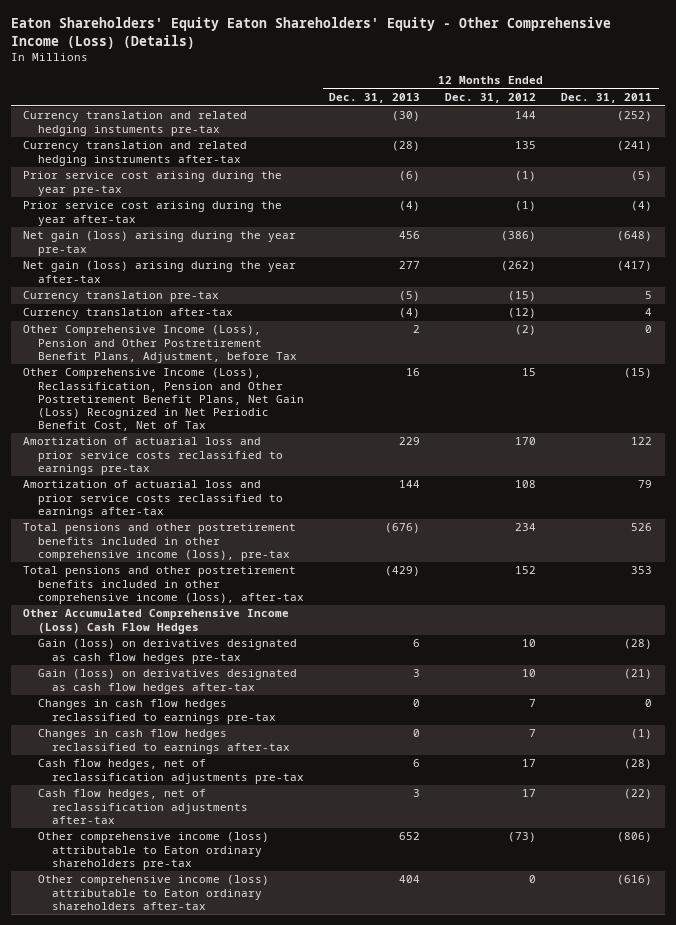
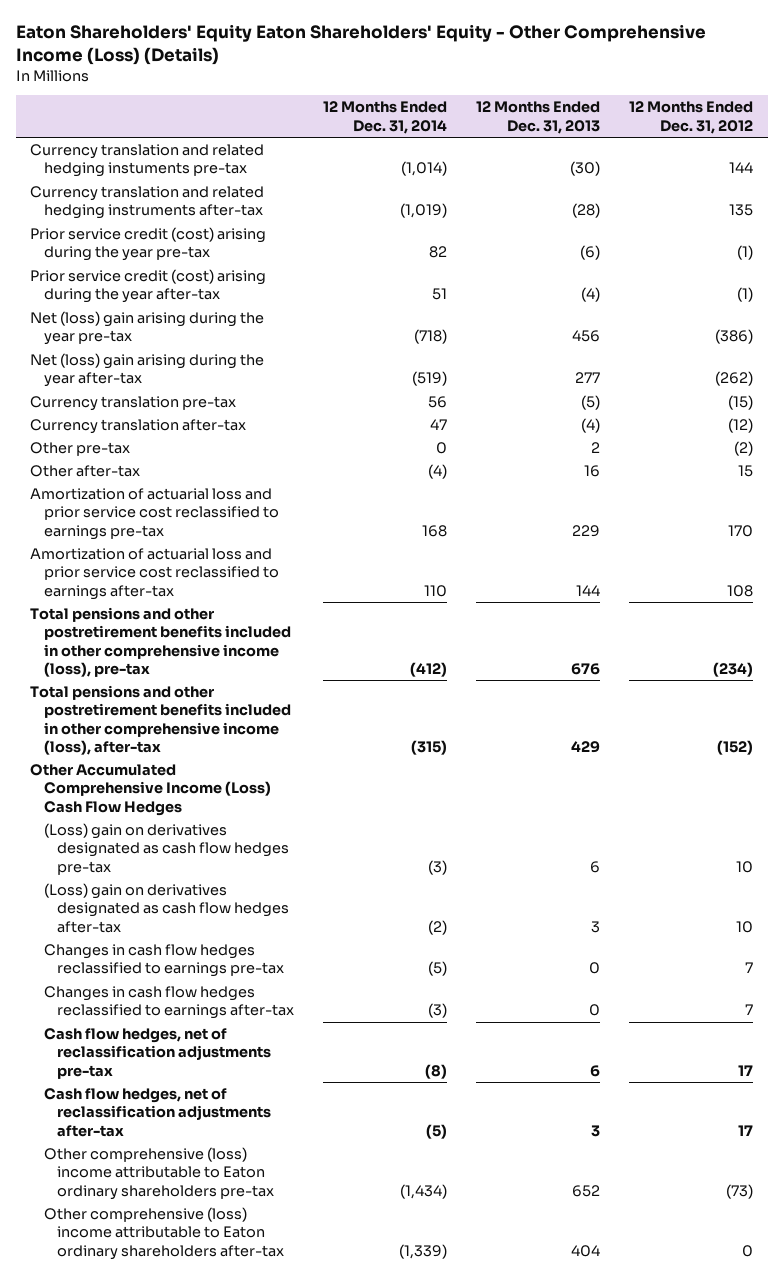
[561,93,653,104] Dec. 31, 2011 -> none
none -> [323,101,448,134] 12 Months Ended Dec. 31, 2014
[23,171,283,196] Prior service cost arising during the year pre-tax -> [30,226,267,262] Prior service credit (cost) arising during the year pre-tax
[23,201,283,226] Prior service cost arising during the year after-tax -> [30,268,267,304] Prior service credit (cost) arising during the year after-tax
[23,231,297,256] Net gain (loss) arising during the year pre-tax -> [30,310,265,346] Net (loss) gain arising during the year pre-tax
[23,261,297,283] Net gain (loss) arising during the year after-tax -> [30,352,265,388] Net (loss) gain arising during the year after-tax
[23,325,297,363] Other Comprehensive Income (Loss), Pension and Other Postretirement Benefit Plans, Adjustment, before Tax -> [30,441,131,456] Other pre-tax
[23,368,304,431] Other Comprehensive Income (Loss), Reclassification, Pension and Other Postretirement Benefit Plans, Net Gain (Loss) Recognized in Net Periodic Benefit Cost, Net of Tax -> [30,464,141,477] Other after-tax
[23,437,283,475] Amortization of actuarial loss and prior service costs reclassified to earnings pre-tax -> [30,487,279,540] Amortization of actuarial loss and prior service cost reclassified to earnings pre-tax
[23,480,283,518] Amortization of actuarial loss and prior service costs reclassified to earnings after-tax -> [30,547,279,600] Amortization of actuarial loss and prior service cost reclassified to earnings after-tax
[384,523,420,534] (676) -> [571,662,601,675] 676
[515,523,537,532] 234 -> [713,661,754,677] (234)
[384,566,420,577] (429) -> [571,740,601,753] 429
[515,566,537,575] 152 -> [717,739,754,755] (152)
[37,639,297,664] Gain (loss) on derivatives designated as cash flow hedges pre-tax -> [43,822,290,875] (Loss) gain on derivatives designated as cash flow hedges pre-tax
[37,669,297,694] Gain (loss) on derivatives designated as cash flow hedges after-tax -> [43,882,290,933] (Loss) gain on derivatives designated as cash flow hedges after-tax
[37,832,269,870] Other comprehensive income (loss) attributable to Eaton ordinary shareholders pre-tax -> [43,1146,275,1200] Other comprehensive (loss) income attributable to Eaton ordinary shareholders pre-tax
[37,875,269,910] Other comprehensive income (loss) attributable to Eaton ordinary shareholders after-tax -> [43,1206,285,1260] Other comprehensive (loss) income attributable to Eaton ordinary shareholders after-tax

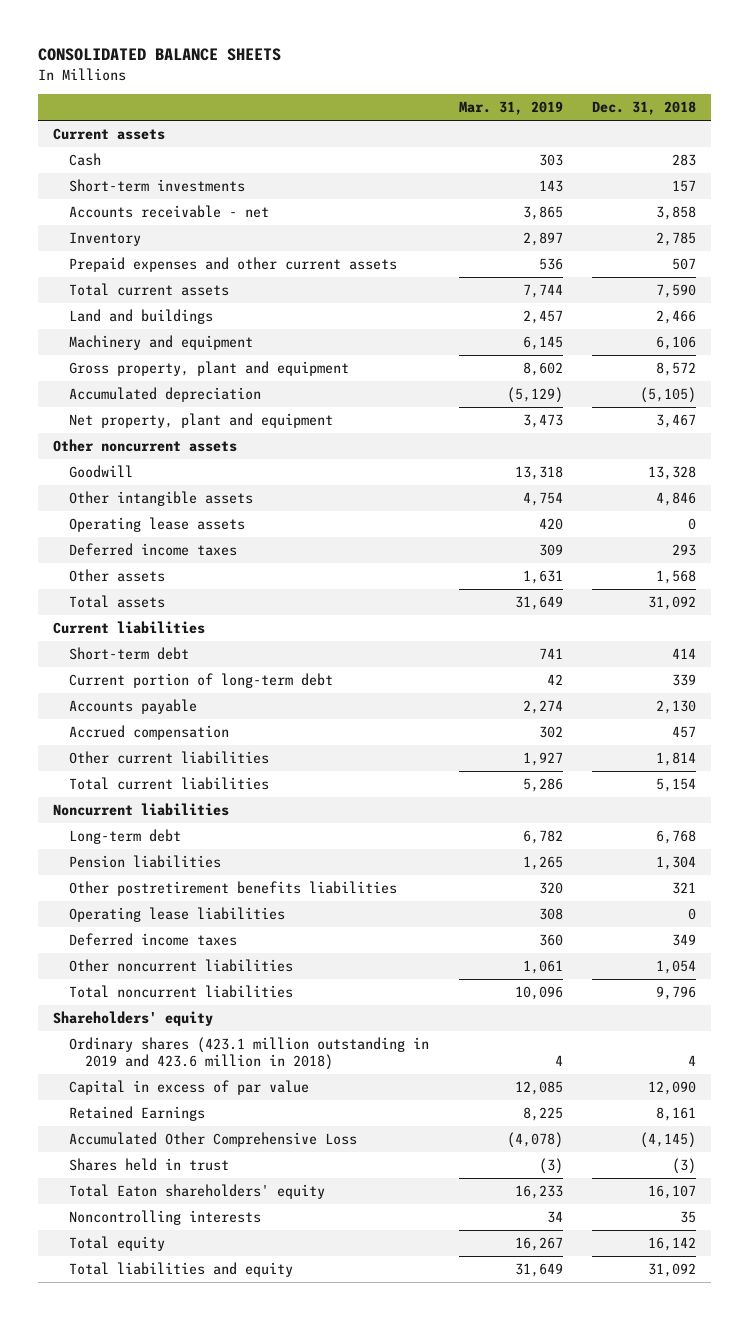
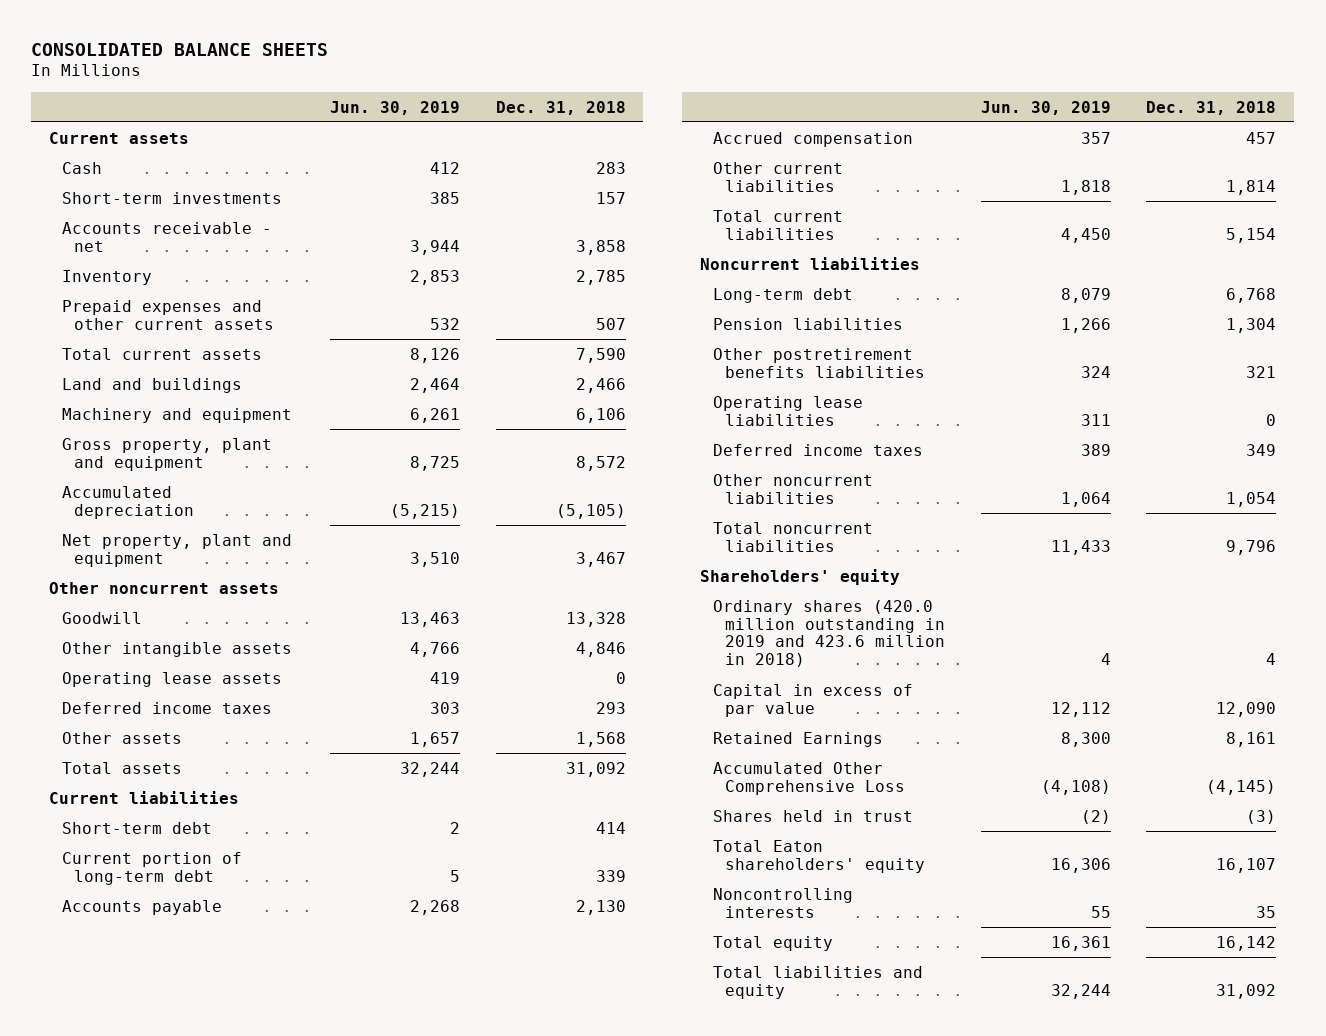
[458,101,563,116] Mar. 31, 2019 -> none
none -> [329,100,460,115] Jun. 30, 2019
[68,1036,429,1071] Ordinary shares (423.1 million outstanding in 2019 and 423.6 million in 2018) -> [712,599,946,668] Ordinary shares (420.0 million outstanding in 2019 and 423.6 million in 2018)

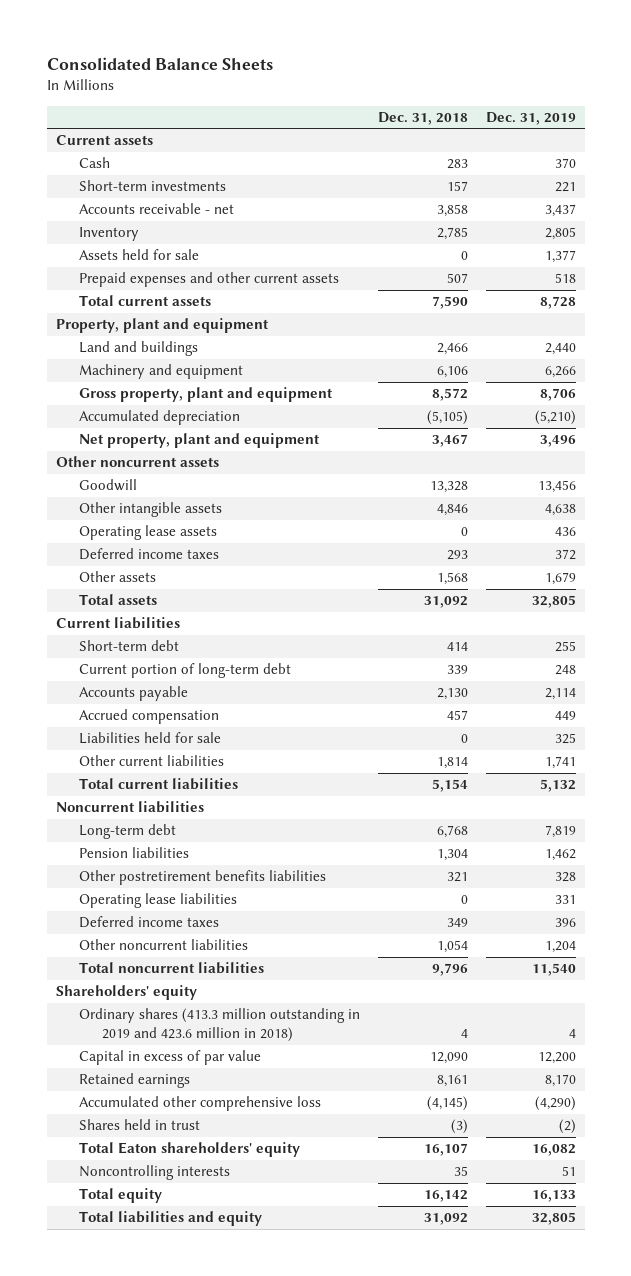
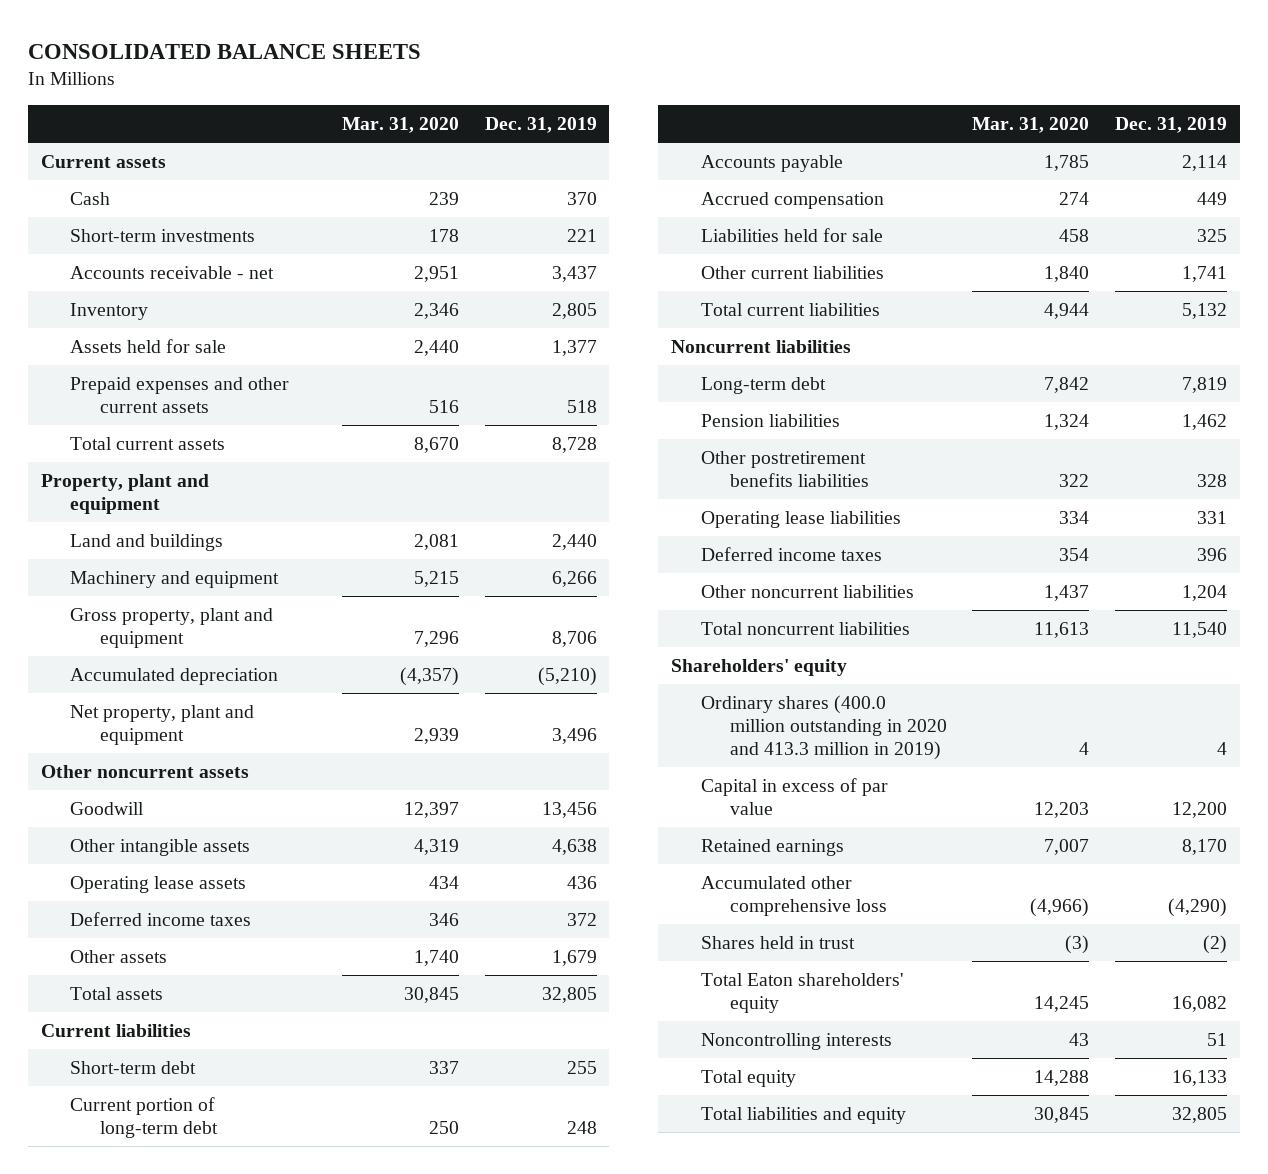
[46,57,273,71] Consolidated Balance Sheets -> [28,43,422,59] CONSOLIDATED BALANCE SHEETS
[377,111,468,125] Dec. 31, 2018 -> none
none -> [342,117,460,134] Mar. 31, 2020
[78,1008,360,1042] Ordinary shares (413.3 million outstanding in 2019 and 423.6 million in 2018) -> [700,695,948,760] Ordinary shares (400.0 million outstanding in 2020 and 413.3 million in 2019)

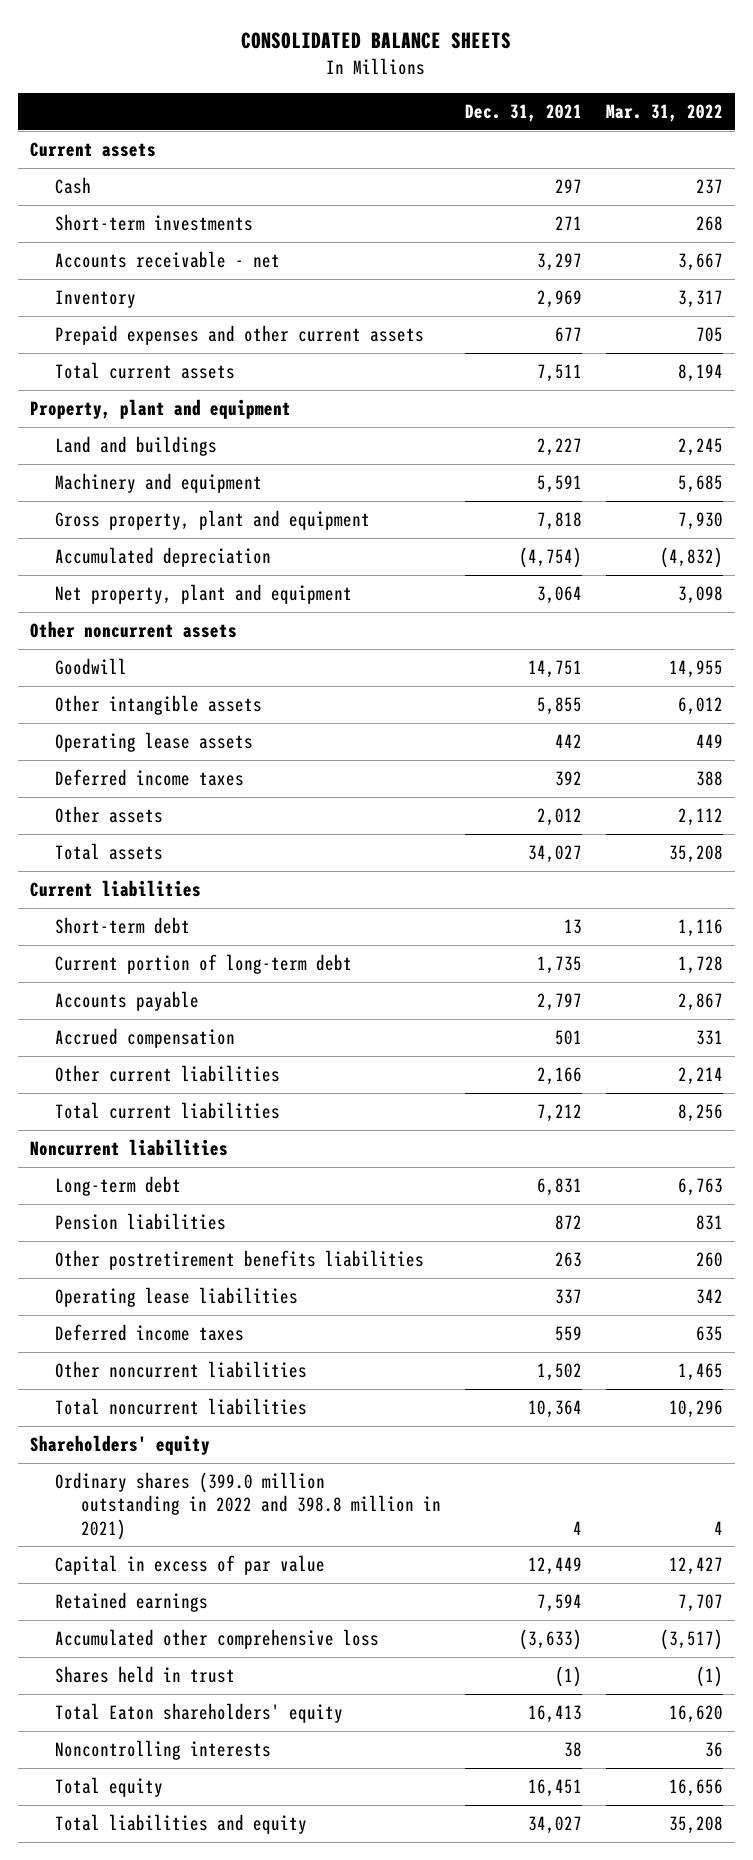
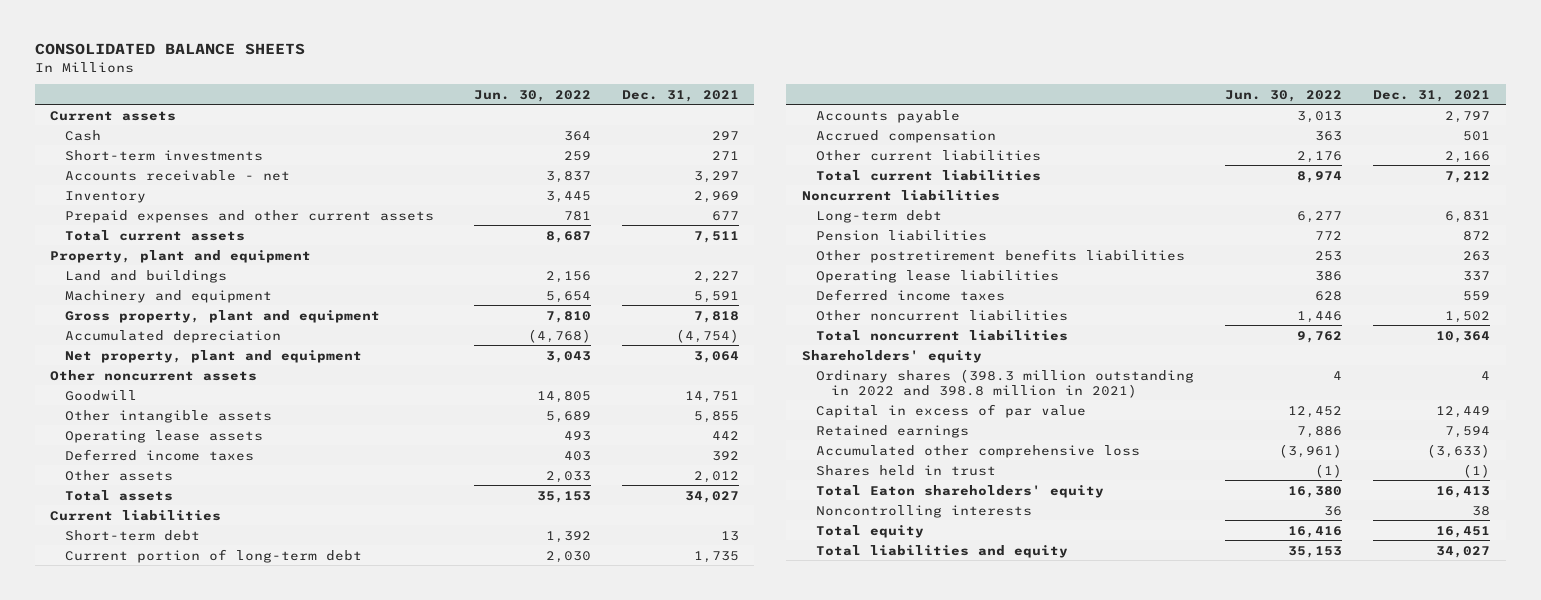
[605,104,723,123] Mar. 31, 2022 -> none
none -> [473,89,591,102] Jun. 30, 2022
[55,1472,441,1540] Ordinary shares (399.0 million outstanding in 2022 and 398.8 million in 2021) -> [816,368,1195,398] Ordinary shares (398.3 million outstanding in 2022 and 398.8 million in 2021)

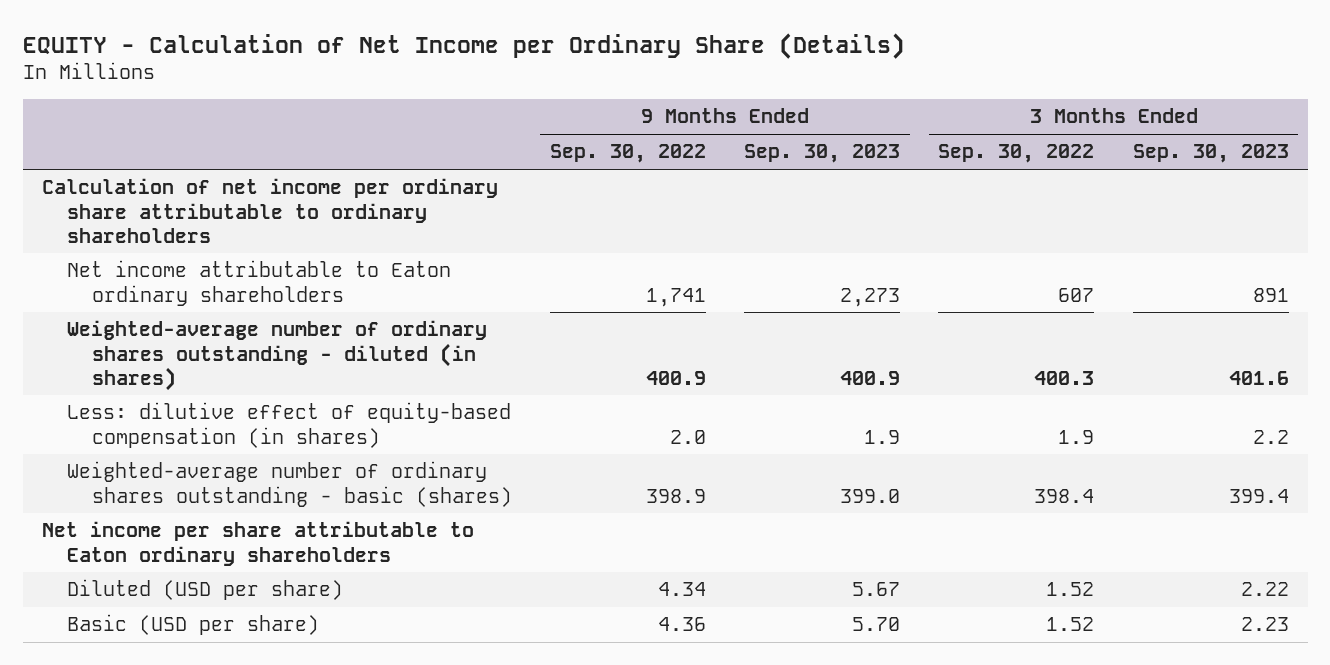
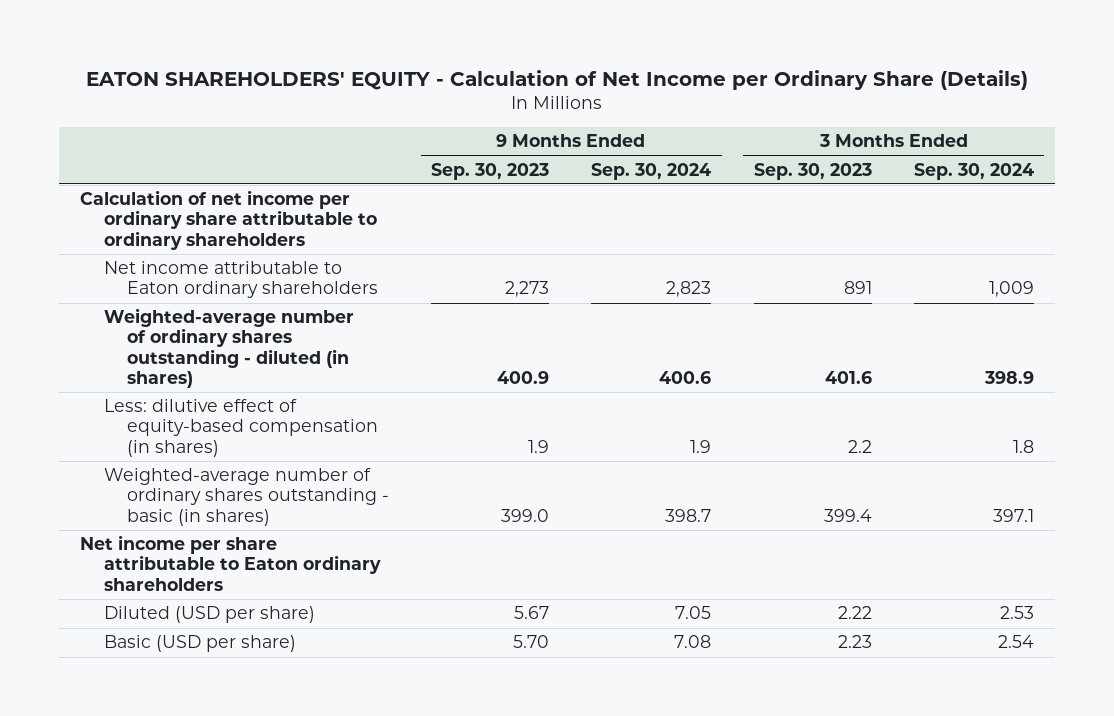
[22,32,905,59] EQUITY - Calculation of Net Income per Ordinary Share (Details) -> [85,69,1028,90] EATON SHAREHOLDERS' EQUITY - Calculation of Net Income per Ordinary Share (Details)
[549,144,706,164] Sep. 30, 2022 -> none
[938,144,1095,164] Sep. 30, 2022 -> none
none -> [591,162,712,180] Sep. 30, 2024
none -> [913,162,1034,180] Sep. 30, 2024
[66,461,512,507] Weighted-average number of ordinary shares outstanding - basic (shares) -> [103,468,390,526] Weighted-average number of ordinary shares outstanding - basic (in shares)

